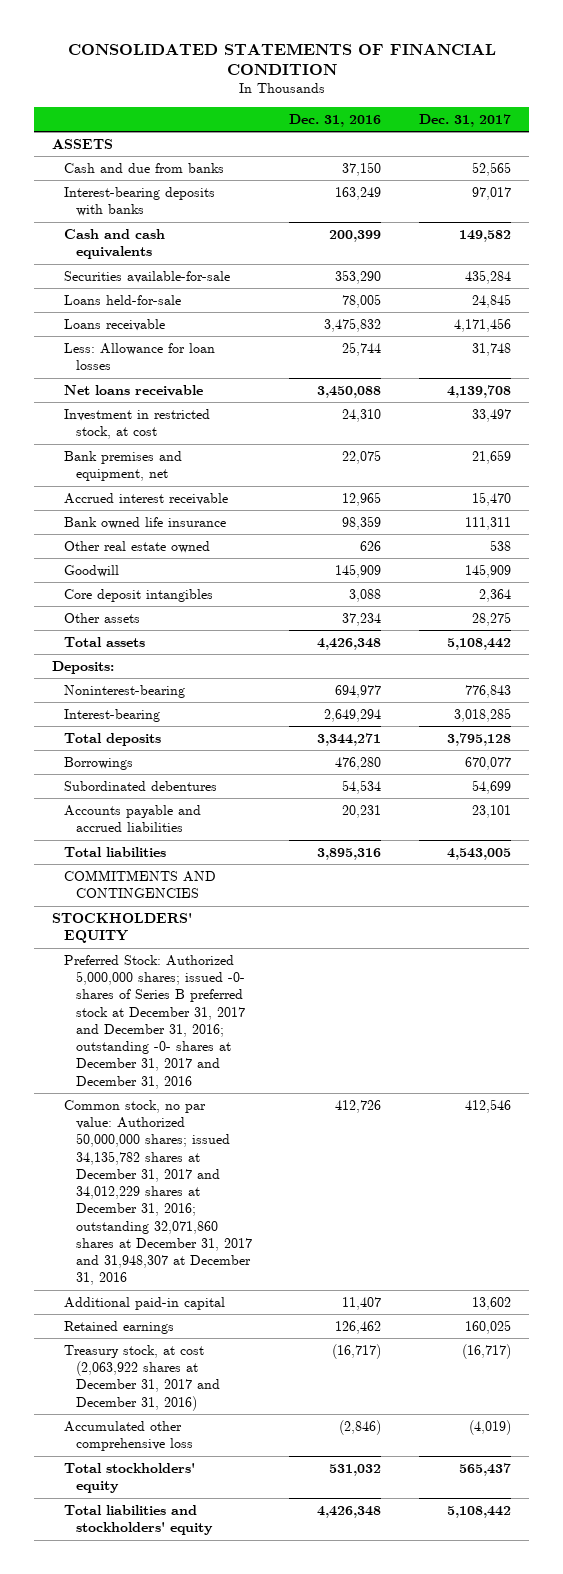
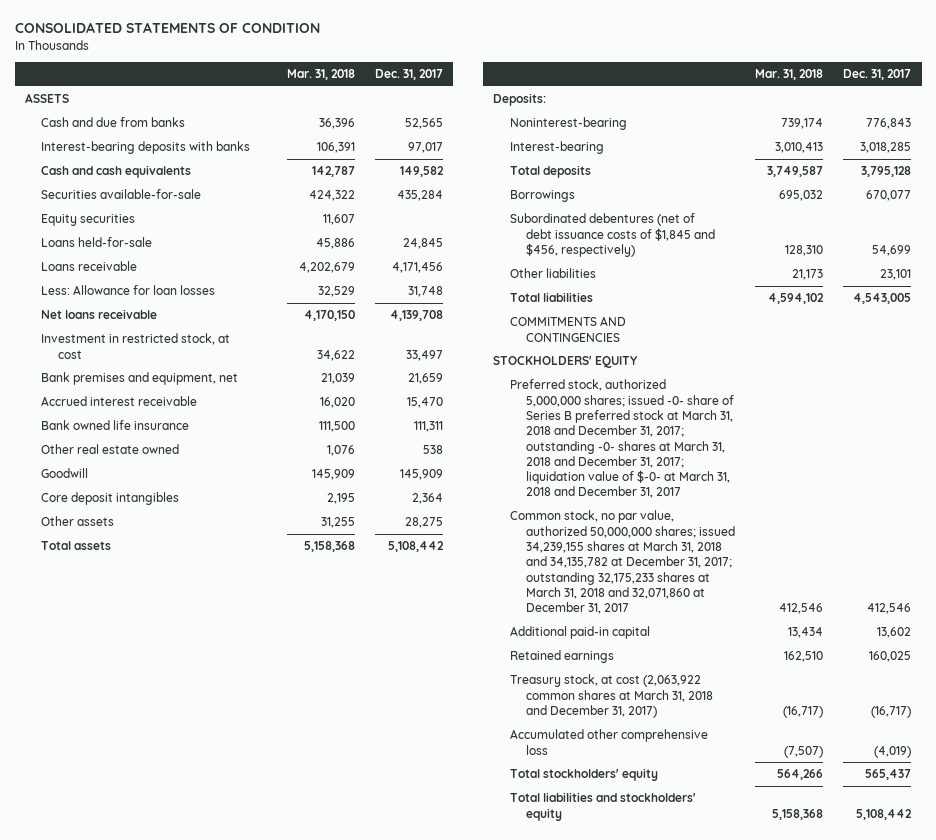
[67,42,496,76] CONSOLIDATED STATEMENTS OF FINANCIAL CONDITION -> [14,22,320,34] CONSOLIDATED STATEMENTS OF CONDITION
[289,113,382,127] Dec. 31, 2016 -> none
none -> [286,69,355,81] Mar. 31, 2018
none -> [41,214,136,227] Equity securities
[64,780,218,791] Subordinated debentures -> [509,213,716,257] Subordinated debentures (net of debt issuance costs of $1,845 and $456, respectively)
[64,804,202,833] Accounts payable and accrued liabilities -> [509,268,596,279] Other liabilities
[64,954,245,1089] Preferred Stock: Authorized 5,000,000 shares; issued -0- shares of Series B preferred stock at December 31, 2017 and December 31, 2016; outstanding -0- shares at December 31, 2017 and December 31, 2016 -> [509,379,735,499] Preferred stock, authorized 5,000,000 shares; issued -0- share of Series B preferred stock at March 31, 2018 and December 31, 2017; outstanding -0- shares at March 31, 2018 and December 31, 2017; liquidation value of $-0- at March 31, 2018 and December 31, 2017
[64,1099,252,1286] Common stock, no par value: Authorized 50,000,000 shares; issued 34,135,782 shares at December 31, 2017 and 34,012,229 shares at December 31, 2016; outstanding 32,071,860 shares at December 31, 2017 and 31,948,307 at December 31, 2016 -> [509,510,736,615] Common stock, no par value, authorized 50,000,000 shares; issued 34,239,155 shares at March 31, 2018 and 34,135,782 at December 31, 2017; outstanding 32,175,233 shares at March 31, 2018 and 32,071,860 at December 31, 2017
[64,1344,220,1411] Treasury stock, at cost (2,063,922 shares at December 31, 2017 and December 31, 2016) -> [509,674,714,718] Treasury stock, at cost (2,063,922 common shares at March 31, 2018 and December 31, 2017)

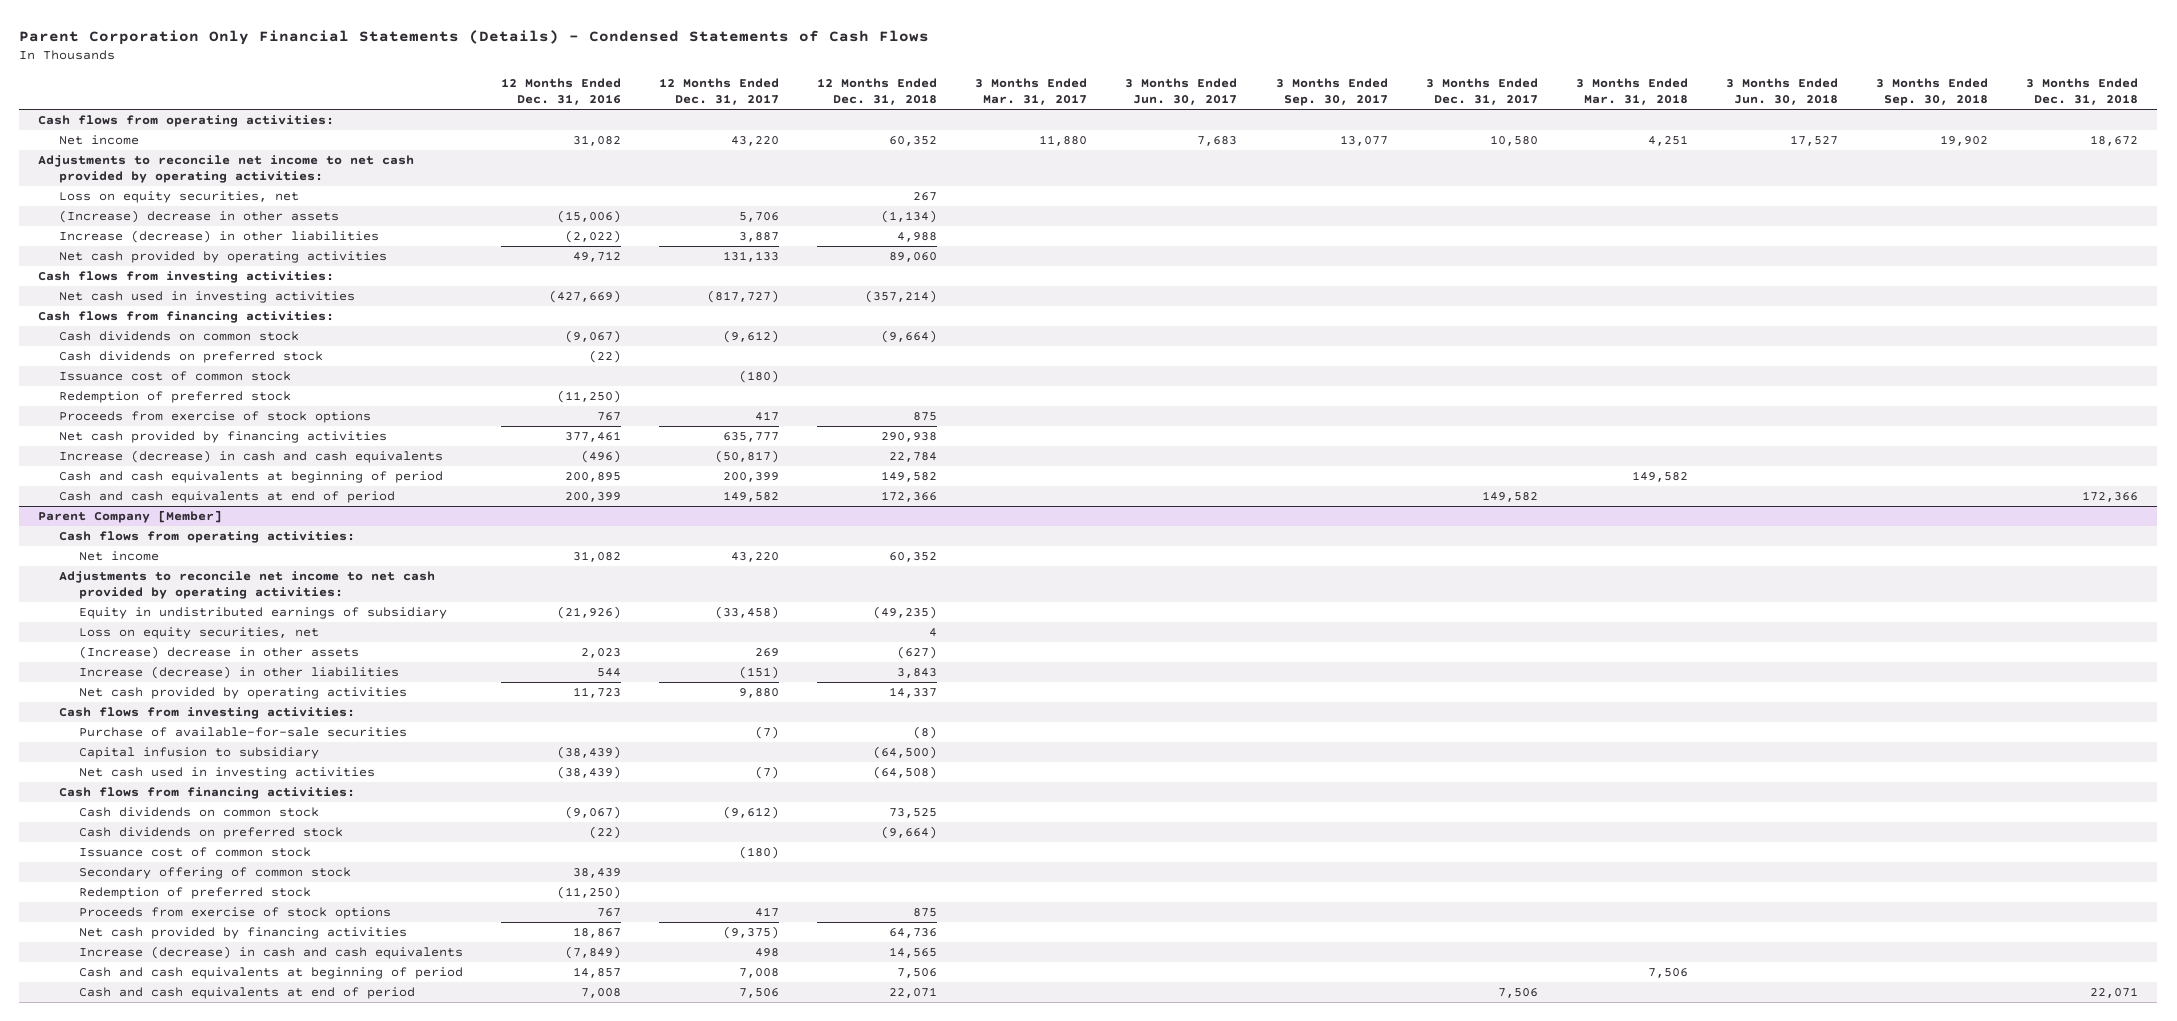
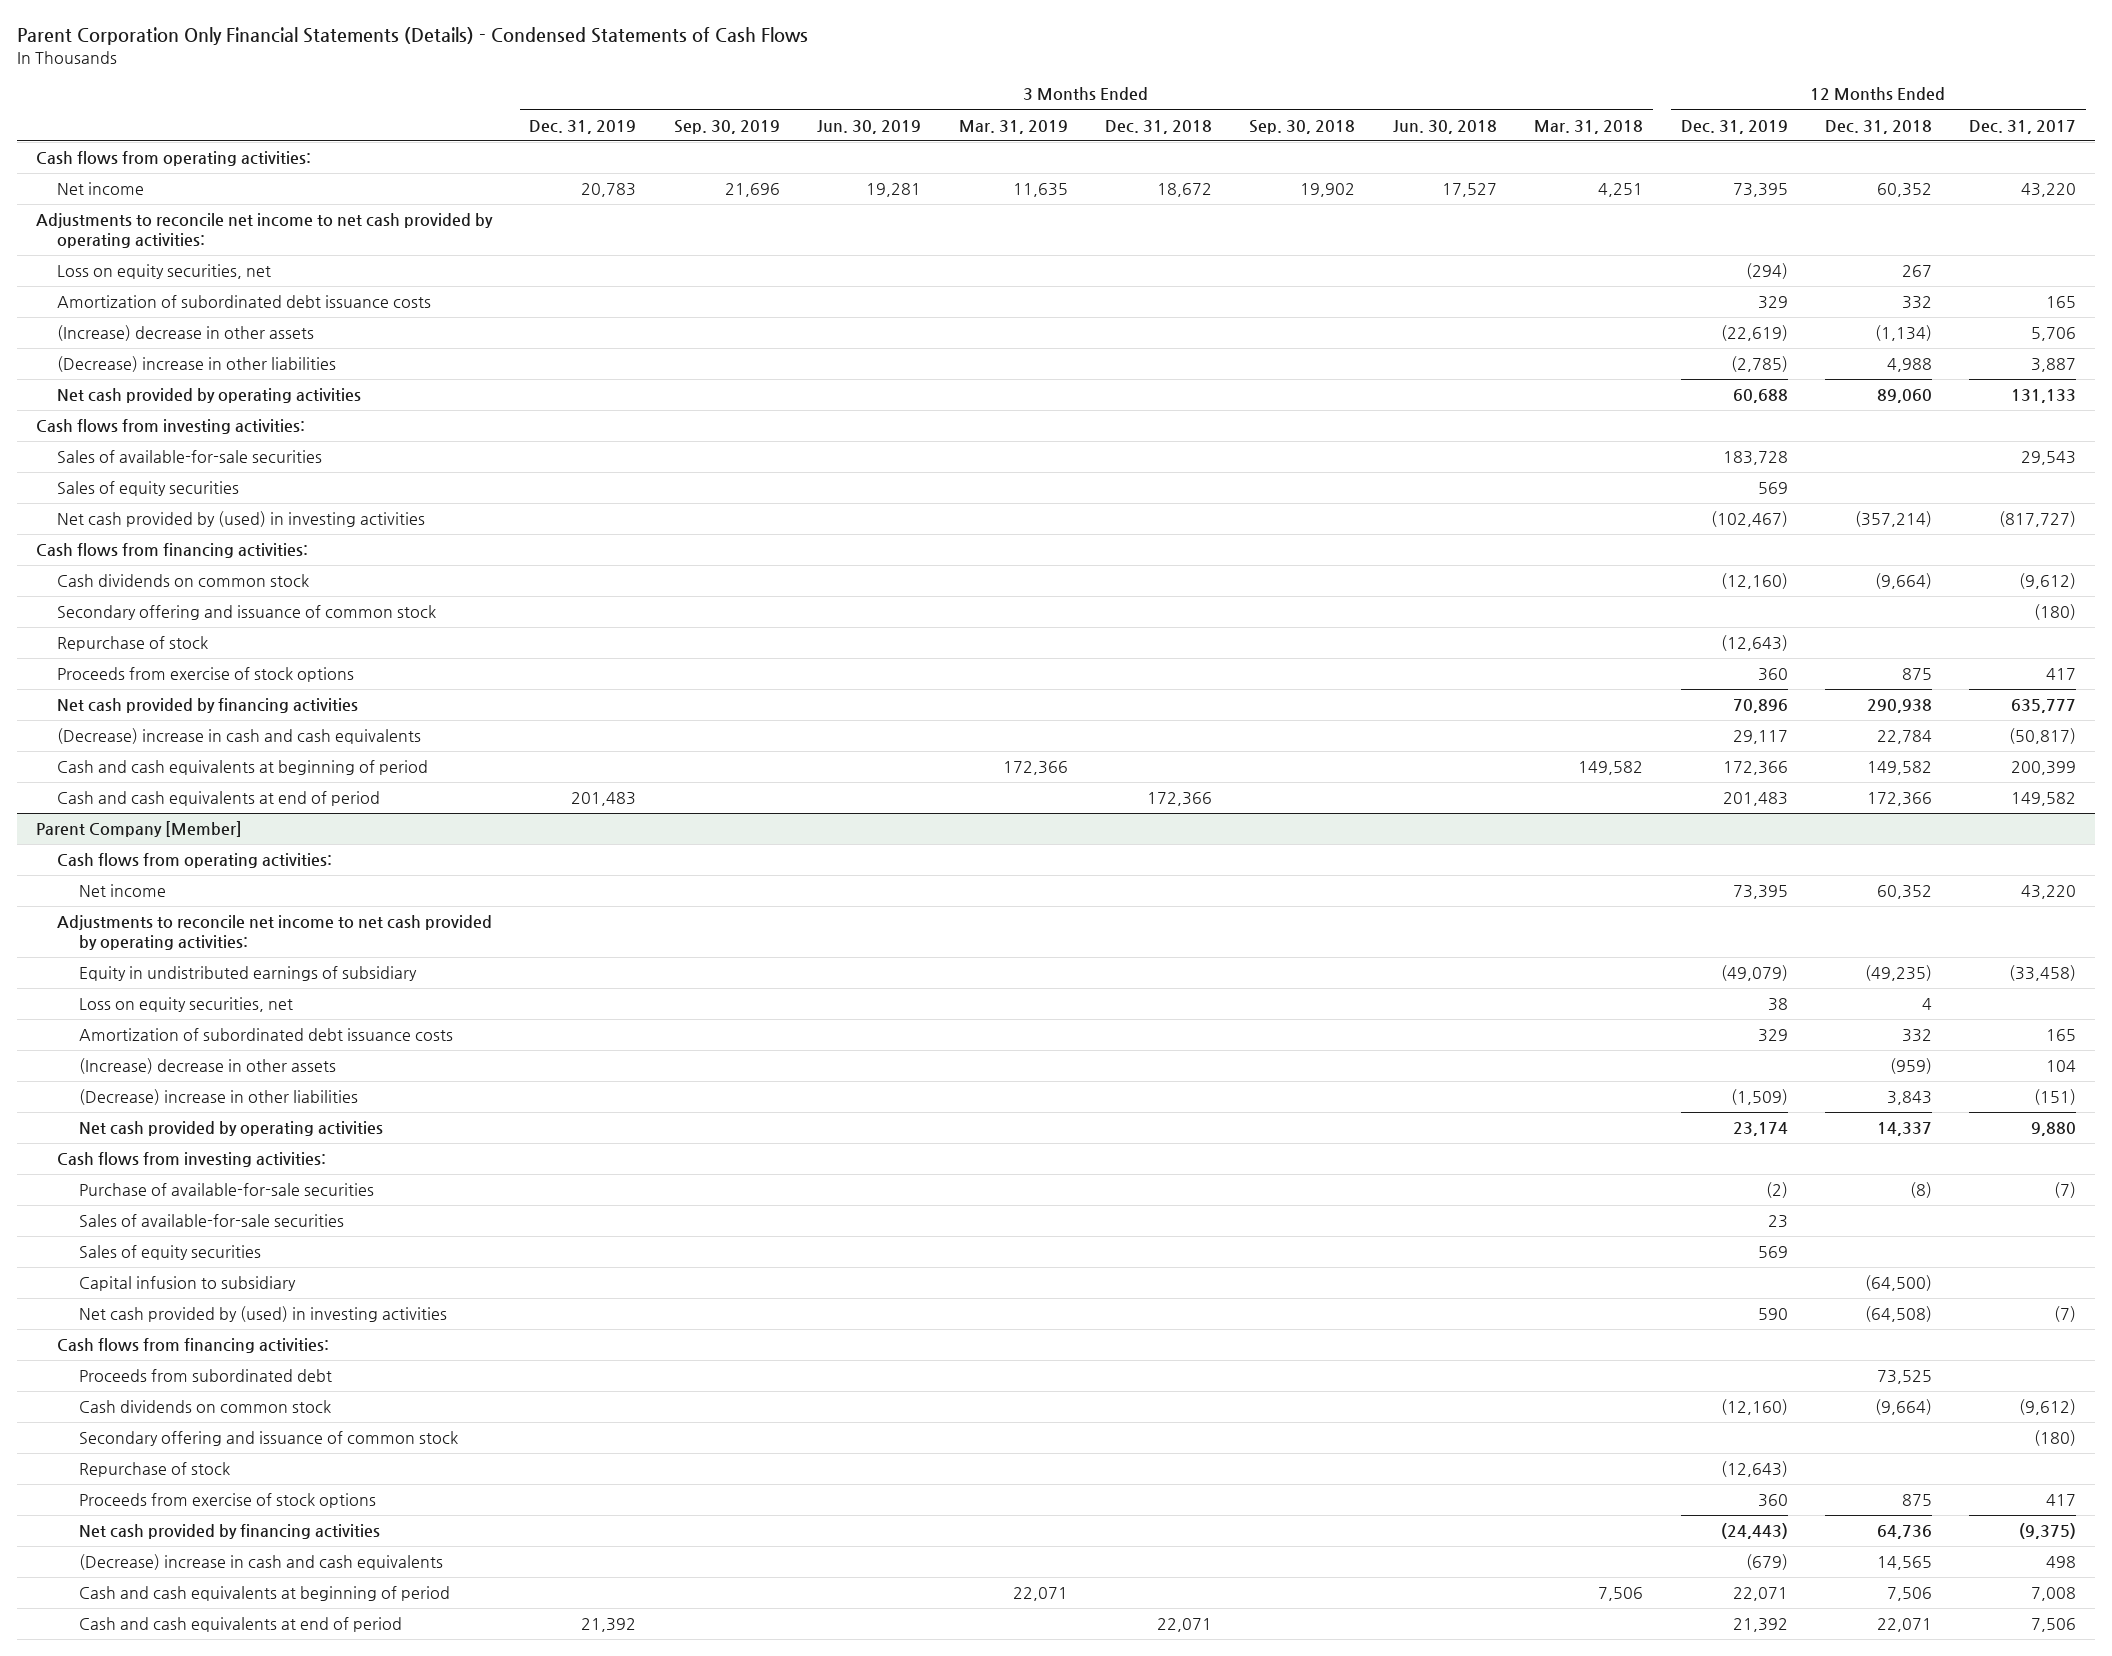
[500,78,621,106] 12 Months Ended Dec. 31, 2016 -> none
[975,78,1088,106] 3 Months Ended Mar. 31, 2017 -> none
[1125,78,1238,106] 3 Months Ended Jun. 30, 2017 -> none
[1275,78,1388,107] 3 Months Ended Sep. 30, 2017 -> none
[1425,78,1538,106] 3 Months Ended Dec. 31, 2017 -> none
none -> [529,119,637,134] Dec. 31, 2019
none -> [673,119,780,134] Sep. 30, 2019
none -> [817,119,922,134] Jun. 30, 2019
none -> [958,119,1068,134] Mar. 31, 2019
none -> [1680,119,1788,134] Dec. 31, 2019
none -> [57,295,432,309] Amortization of subordinated debt issuance costs
[58,230,379,244] Increase (decrease) in other liabilities -> [57,356,337,373] (Decrease) increase in other liabilities
none -> [57,450,323,464] Sales of available-for-sale securities
none -> [57,481,240,497] Sales of equity securities
[58,291,355,304] Net cash used in investing activities -> [57,511,426,528] Net cash provided by (used) in investing activities
[58,351,323,364] Cash dividends on preferred stock -> none
[58,391,291,404] Redemption of preferred stock -> none
[58,371,291,382] Issuance cost of common stock -> [57,605,437,621] Secondary offering and issuance of common stock
none -> [57,636,209,652] Repurchase of stock
[58,450,443,464] Increase (decrease) in cash and cash equivalents -> [57,728,422,745] (Decrease) increase in cash and cash equivalents
none -> [78,1028,453,1042] Amortization of subordinated debt issuance costs
[754,648,779,658] 269 -> [2046,1060,2077,1073] 104
[897,646,938,660] (627) -> [1889,1058,1932,1075] (959)
[78,666,399,680] Increase (decrease) in other liabilities -> [78,1089,358,1106] (Decrease) increase in other liabilities
none -> [78,1214,344,1228] Sales of available-for-sale securities
none -> [78,1245,261,1261] Sales of equity securities
[78,767,375,780] Net cash used in investing activities -> [78,1306,447,1323] Net cash provided by (used) in investing activities
[78,827,343,840] Cash dividends on preferred stock -> none
[78,867,351,880] Secondary offering of common stock -> none
[78,887,311,900] Redemption of preferred stock -> none
none -> [78,1369,332,1383] Proceeds from subordinated debt
[889,808,938,819] 73,525 -> [1874,1399,1932,1416] (9,664)
[78,847,311,858] Issuance cost of common stock -> [78,1431,458,1447] Secondary offering and issuance of common stock
none -> [78,1462,230,1478] Repurchase of stock
[78,946,463,960] Increase (decrease) in cash and cash equivalents -> [78,1554,443,1571] (Decrease) increase in cash and cash equivalents

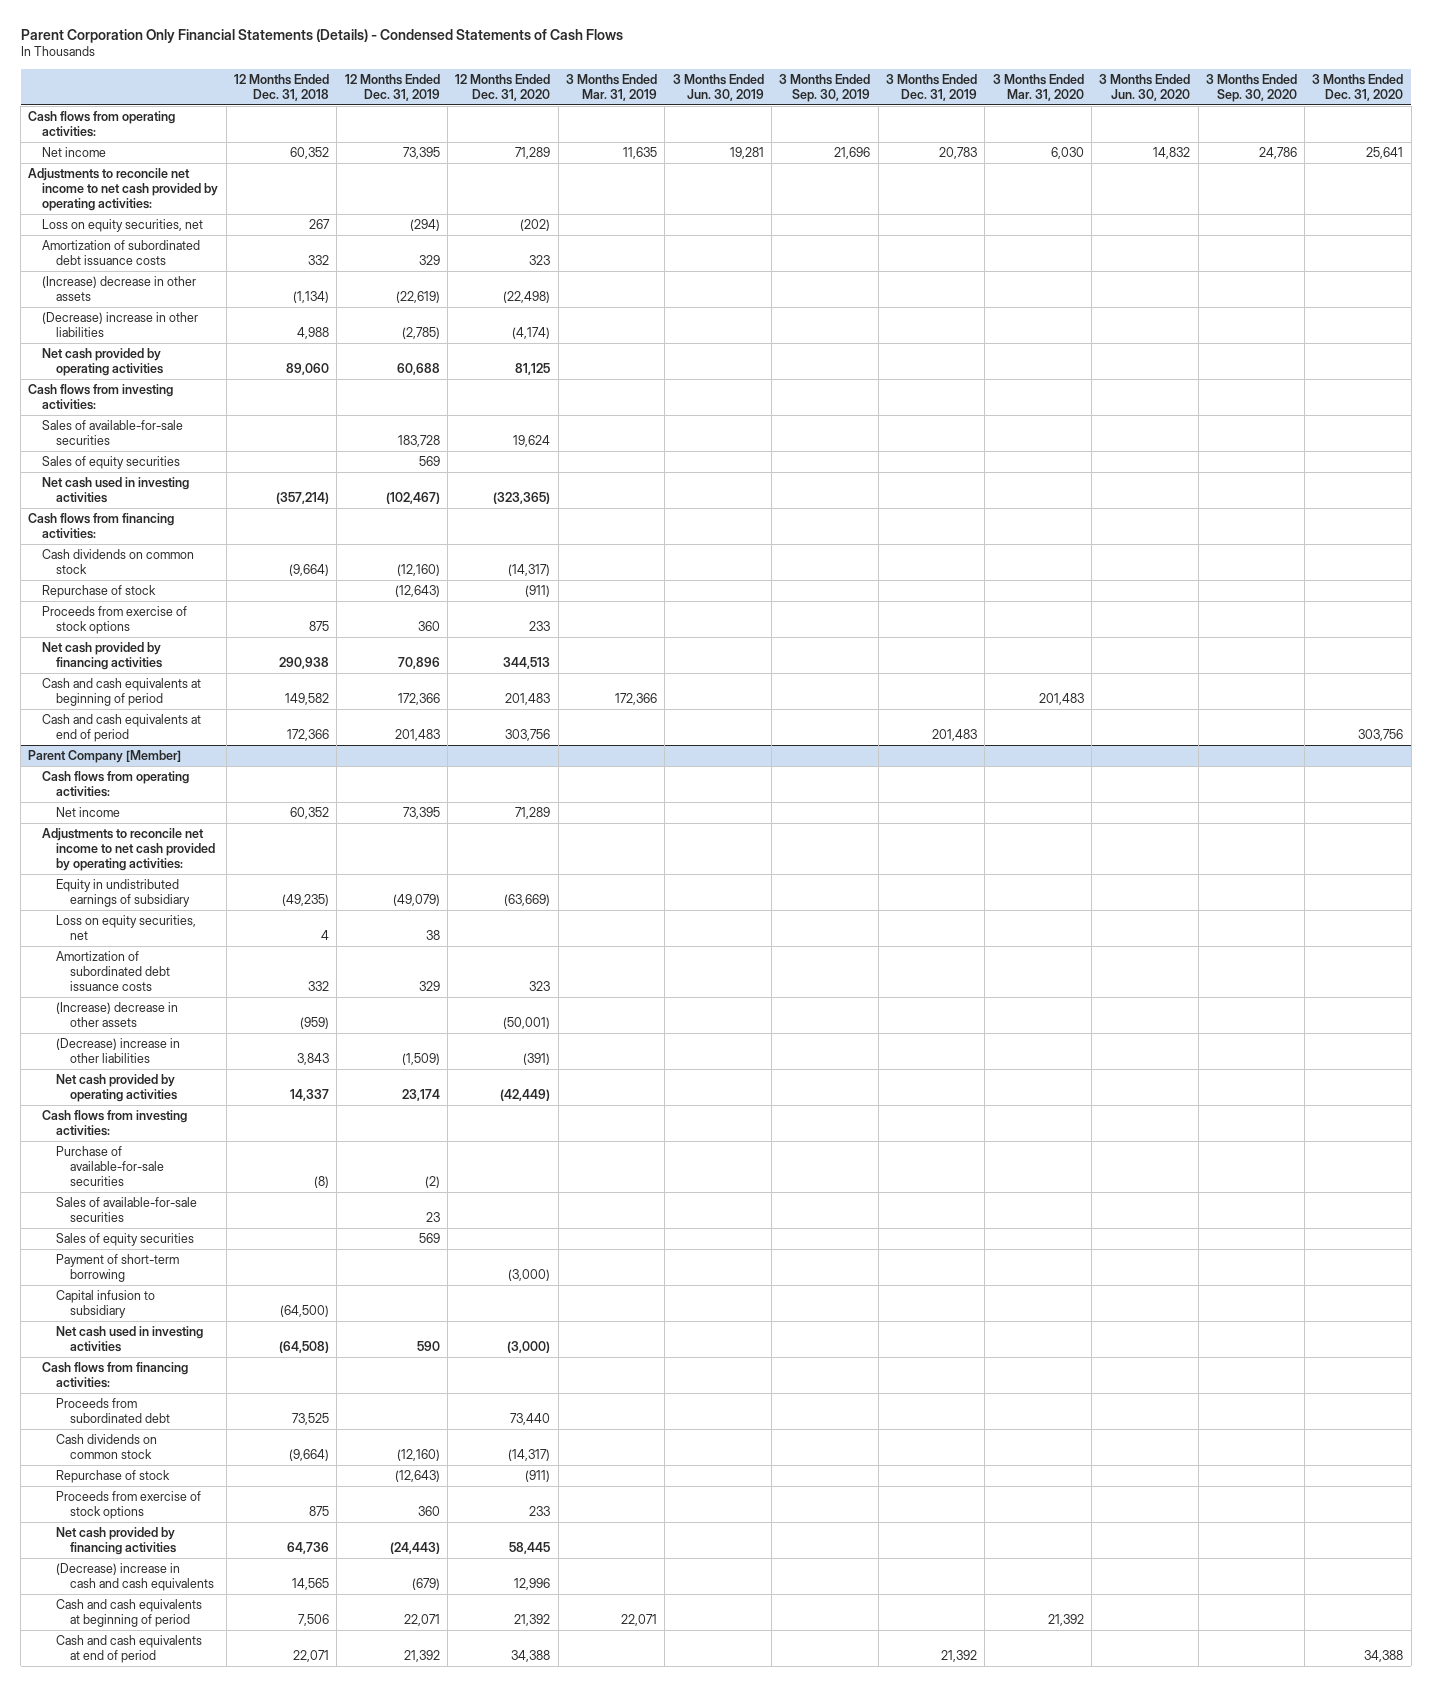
[1105,119,1213,134] Dec. 31, 2018 -> none
[1249,119,1356,134] Sep. 30, 2018 -> none
[1392,119,1497,134] Jun. 30, 2018 -> none
[1534,119,1644,134] Mar. 31, 2018 -> none
[1969,119,2077,134] Dec. 31, 2017 -> none
none -> [455,73,551,101] 12 Months Ended Dec. 31, 2020
none -> [992,73,1084,101] 3 Months Ended Mar. 31, 2020
none -> [1099,73,1191,101] 3 Months Ended Jun. 30, 2020
none -> [1205,73,1297,102] 3 Months Ended Sep. 30, 2020
none -> [1312,73,1404,101] 3 Months Ended Dec. 31, 2020
[57,511,426,528] Net cash provided by (used) in investing activities -> [42,477,190,504] Net cash used in investing activities
[57,605,437,621] Secondary offering and issuance of common stock -> none
[57,728,422,745] (Decrease) increase in cash and cash equivalents -> none
none -> [56,1254,180,1283] Payment of short-term borrowing
[78,1306,447,1323] Net cash provided by (used) in investing activities -> [56,1326,204,1353] Net cash used in investing activities
[78,1431,458,1447] Secondary offering and issuance of common stock -> none

